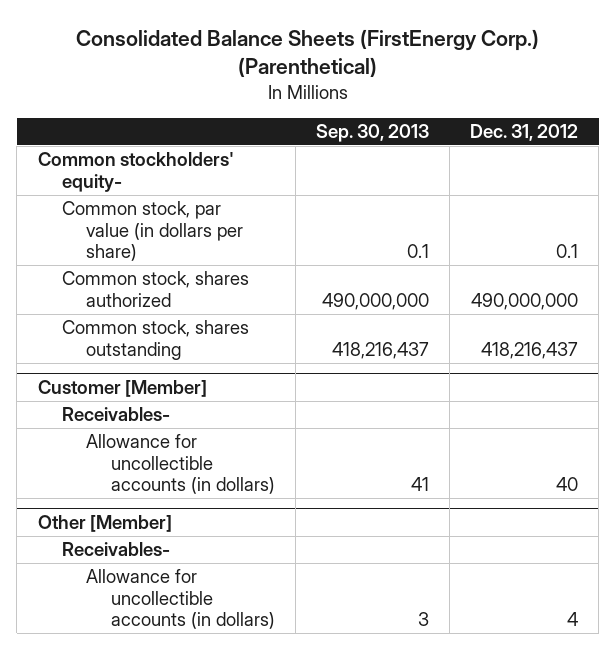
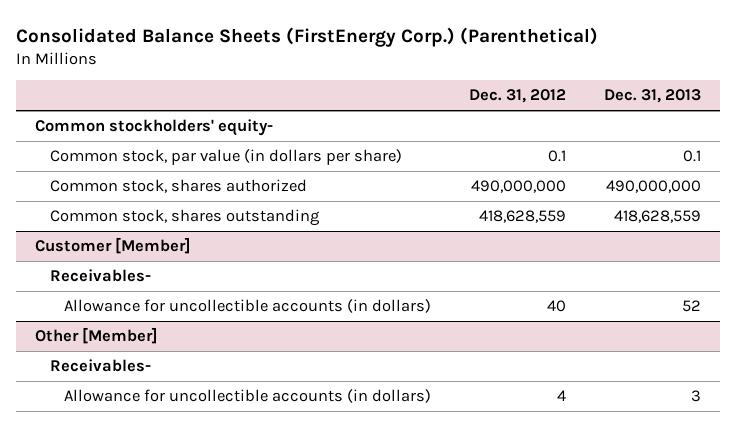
[316,123,430,142] Sep. 30, 2013 -> none
none -> [603,89,701,104] Dec. 31, 2013
[481,341,579,359] 418,216,437 -> [478,210,566,224] 418,628,559

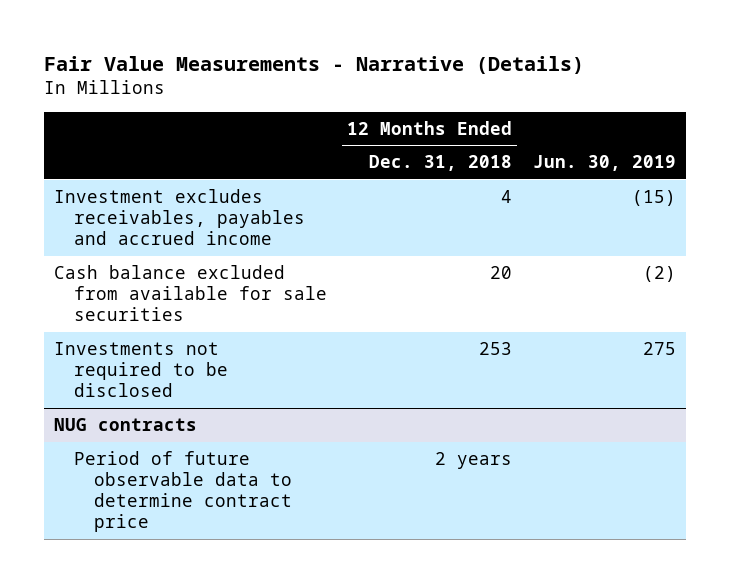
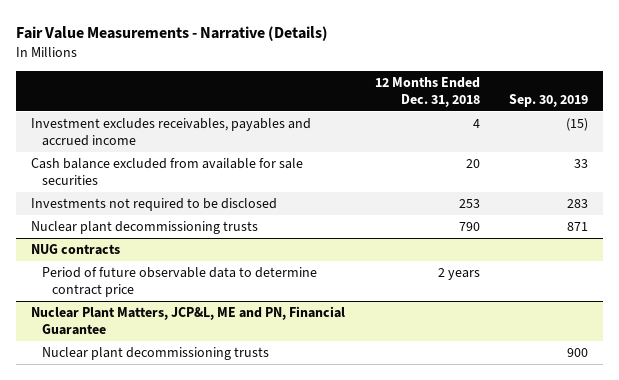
[532,155,676,172] Jun. 30, 2019 -> none
none -> [509,93,589,107] Sep. 30, 2019
none -> [30,221,258,235] Nuclear plant decommissioning trusts
none -> [30,306,345,336] Nuclear Plant Matters, JCP&L, ME and PN, Financial Guarantee
none -> [41,347,269,361] Nuclear plant decommissioning trusts

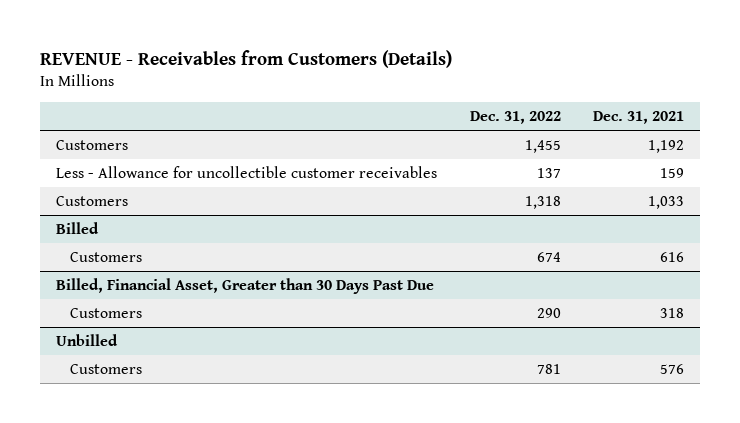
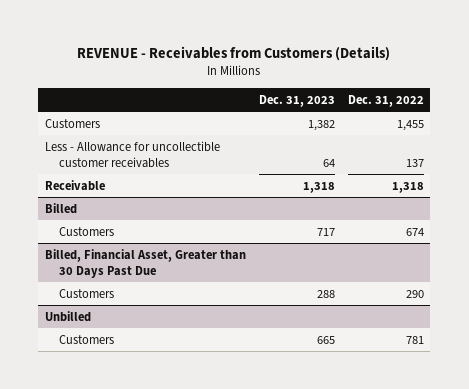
[592,111,684,125] Dec. 31, 2021 -> none
none -> [258,94,335,107] Dec. 31, 2023
[56,195,129,206] Customers -> [44,179,105,191] Receivable

